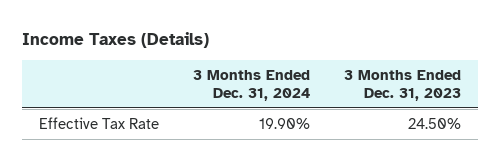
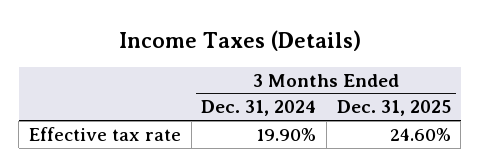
[344,69,462,102] 3 Months Ended Dec. 31, 2023 -> none
none -> [336,100,451,117] Dec. 31, 2025
[39,116,160,129] Effective Tax Rate -> [28,126,181,141] Effective tax rate

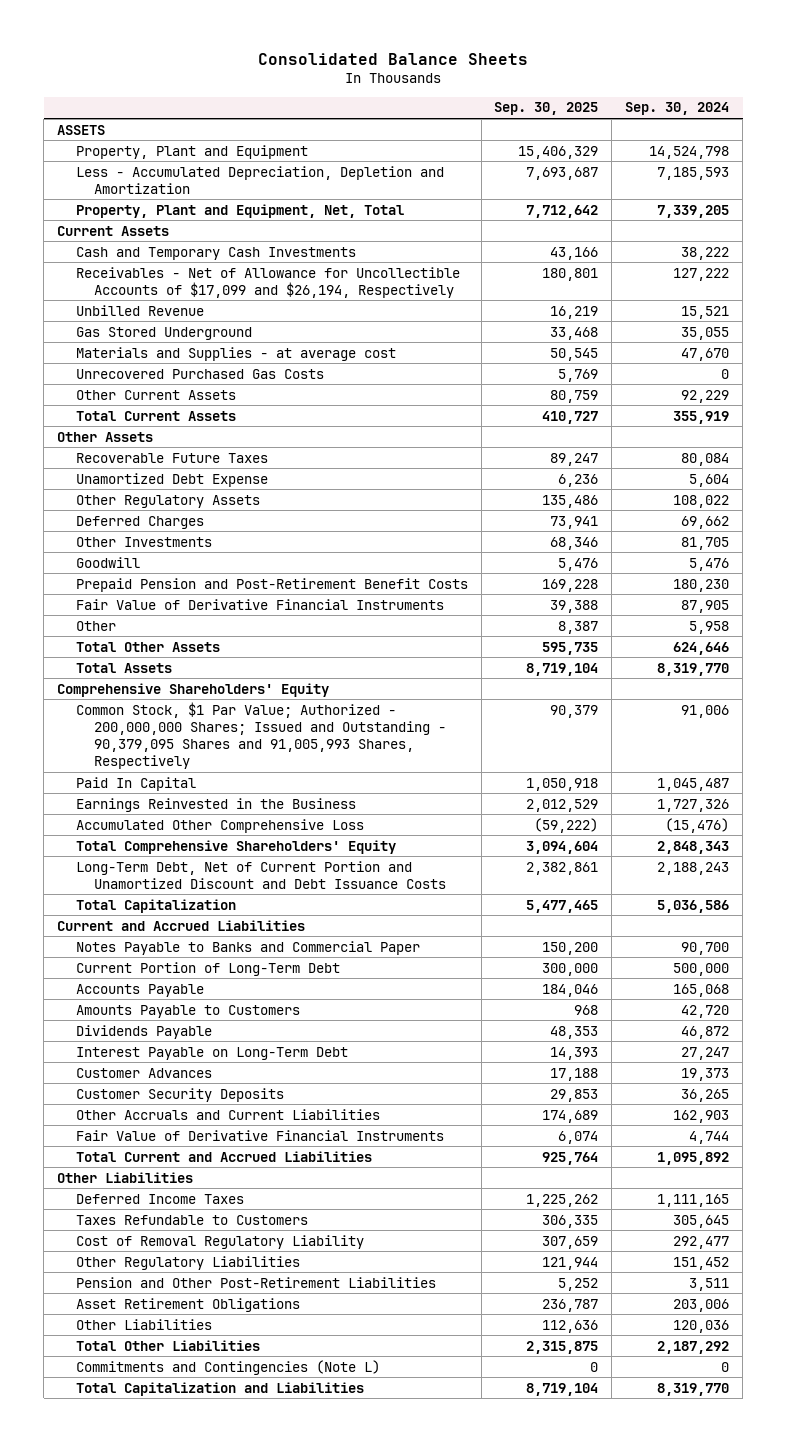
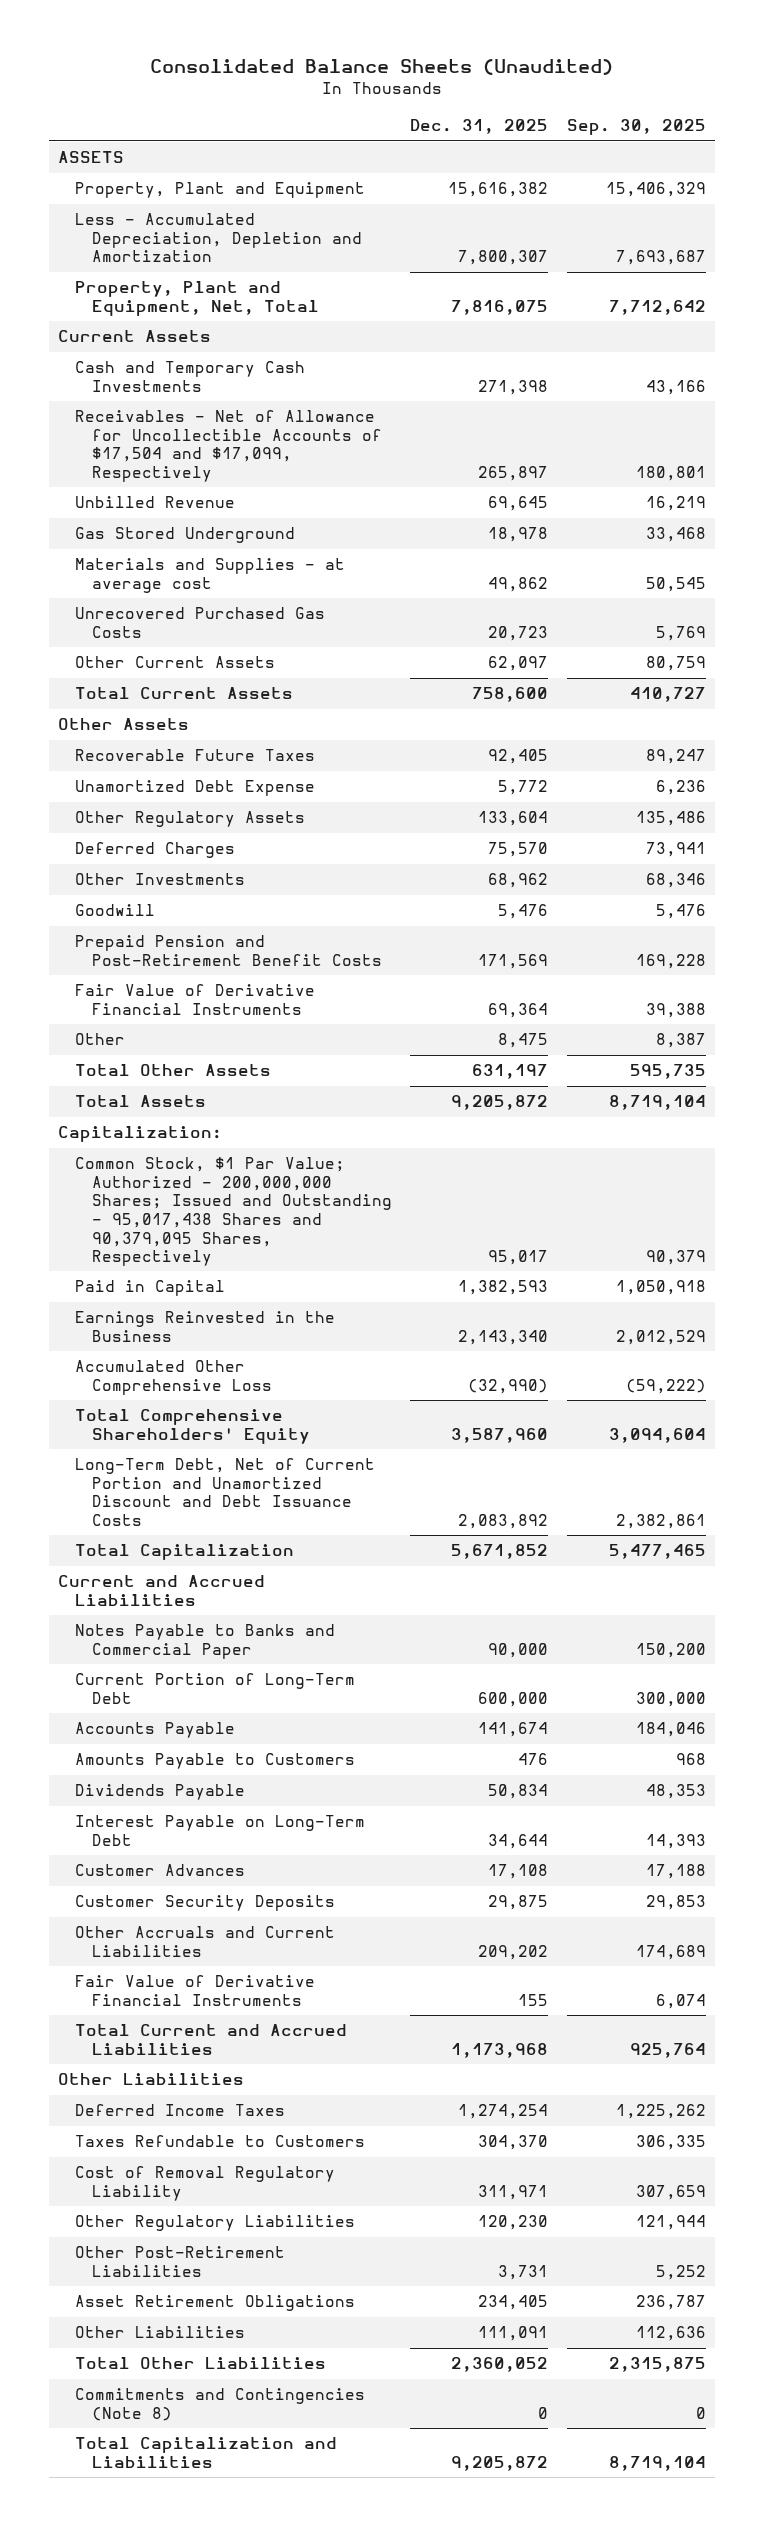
[258,52,529,65] Consolidated Balance Sheets -> [149,59,613,76] Consolidated Balance Sheets (Unaudited)
[625,102,730,116] Sep. 30, 2024 -> none
none -> [410,119,549,135] Dec. 31, 2025
[75,266,460,298] Receivables - Net of Allowance for Uncollectible Accounts of $17,099 and $26,194, Respectively -> [74,410,382,482] Receivables - Net of Allowance for Uncollectible Accounts of $17,504 and $17,099, Respectively
[57,682,330,697] Comprehensive Shareholders' Equity -> none
none -> [58,1126,223,1143] Capitalization:
[75,701,447,770] Common Stock, $1 Par Value; Authorized - 200,000,000 Shares; Issued and Outstanding - 90,379,095 Shares and 91,005,993 Shares, Respectively -> [74,1157,392,1267] Common Stock, $1 Par Value; Authorized - 200,000,000 Shares; Issued and Outstanding - 95,017,438 Shares and 90,379,095 Shares, Respectively
[75,776,196,791] Paid In Capital -> [74,1280,225,1297] Paid in Capital
[75,1276,436,1288] Pension and Other Post-Retirement Liabilities -> [74,2246,285,2277] Other Post-Retirement Liabilities
[75,1359,380,1375] Commitments and Contingencies (Note L) -> [74,2388,365,2421] Commitments and Contingencies (Note 8)

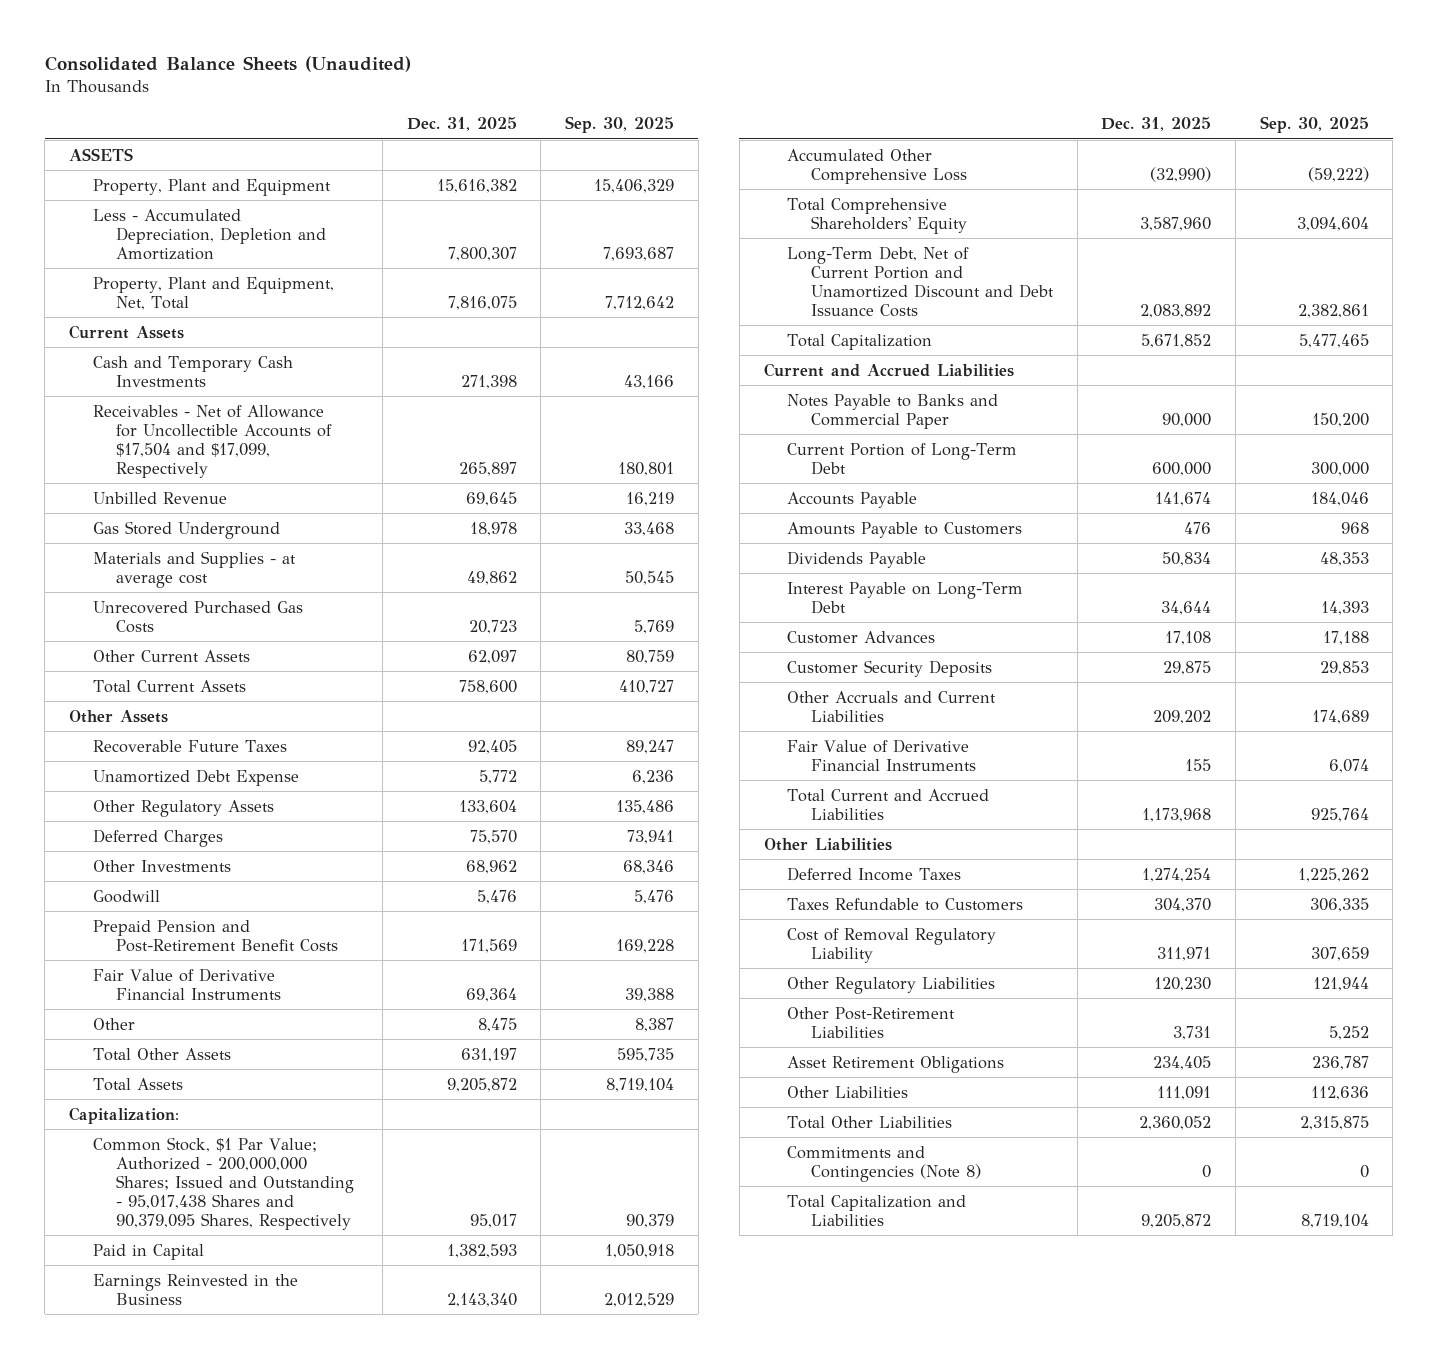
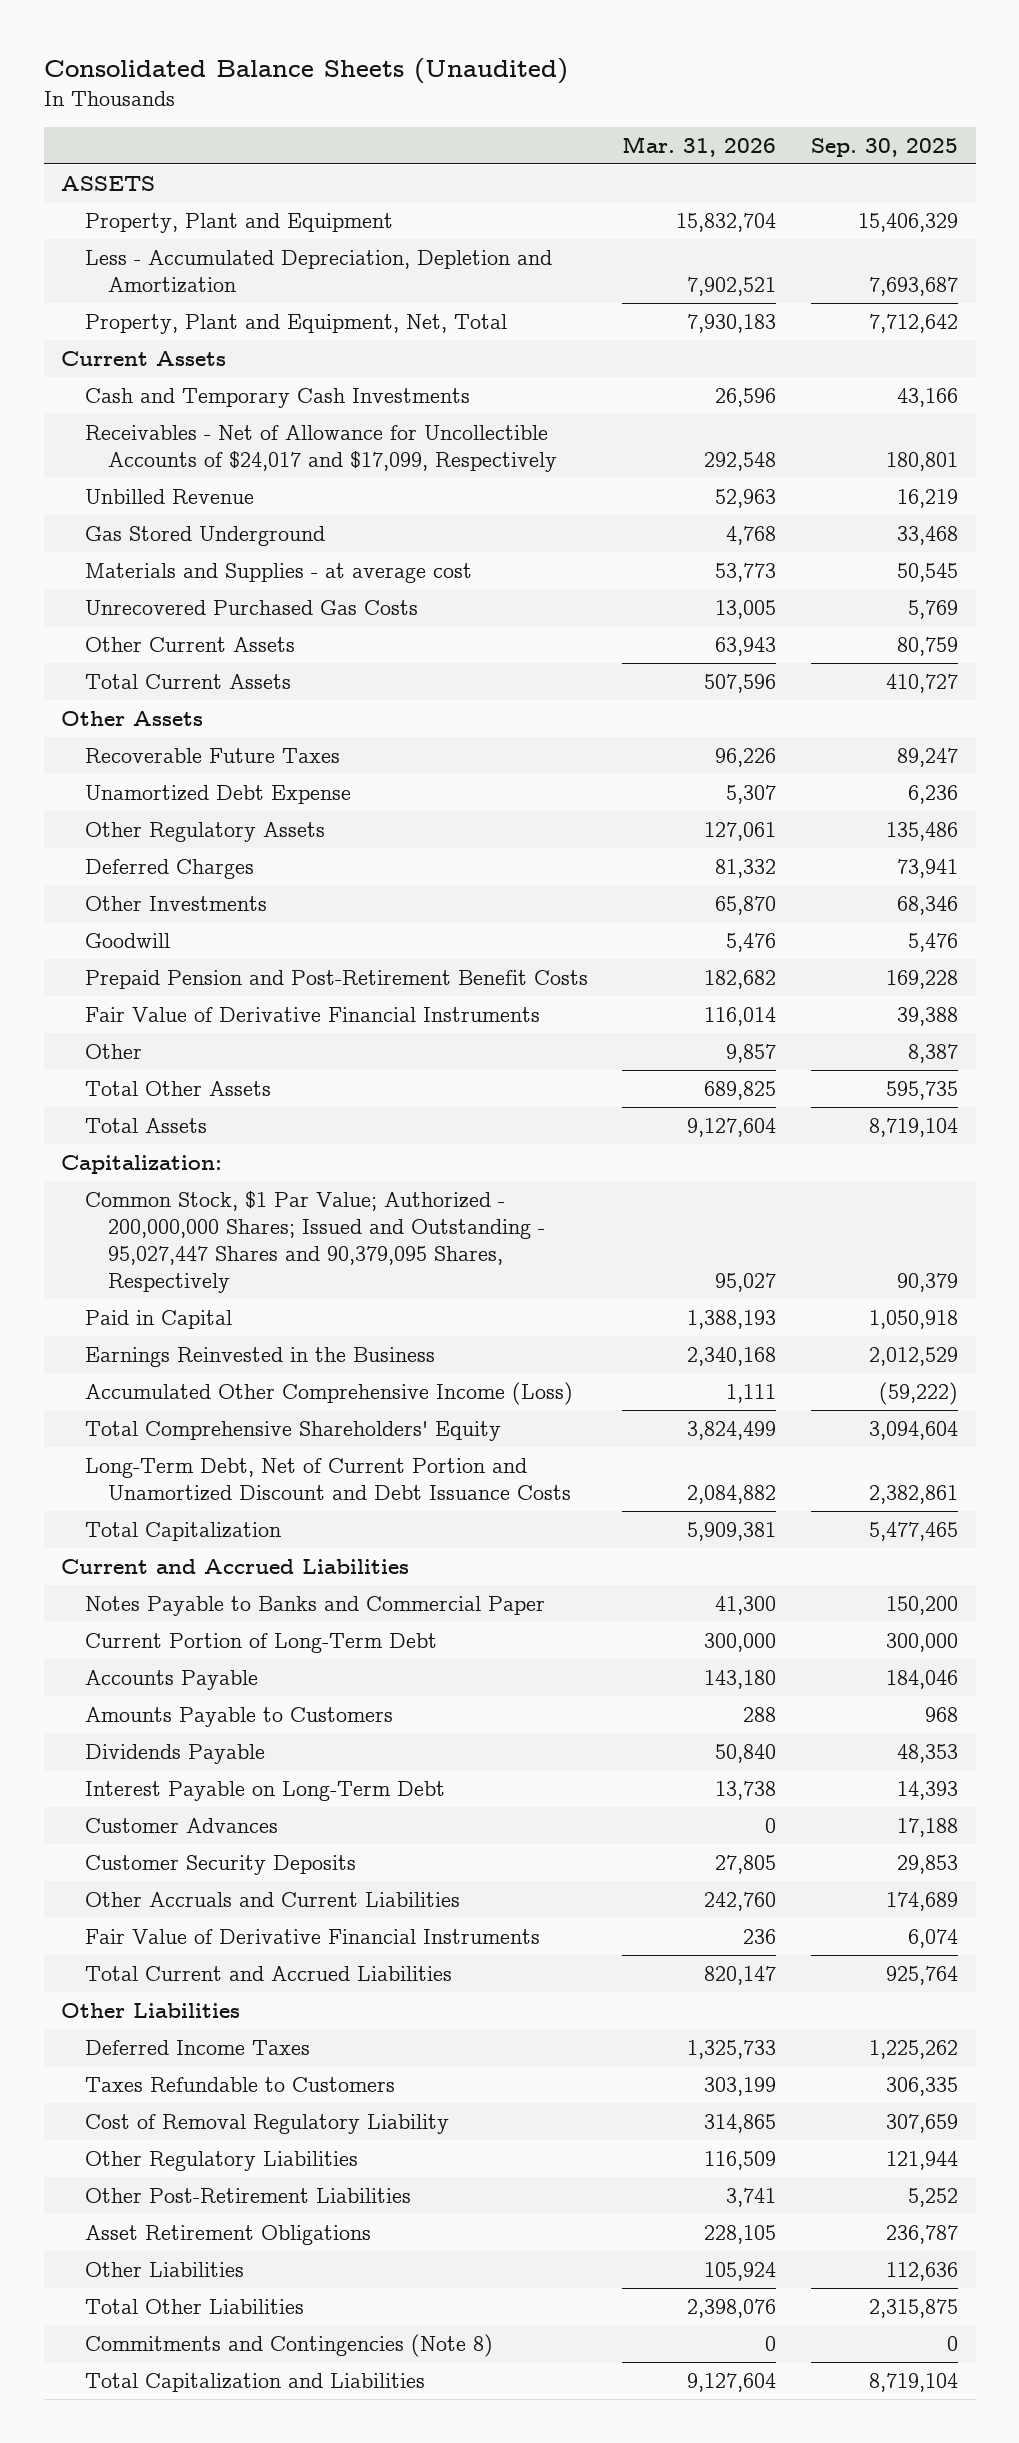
[406,117,517,132] Dec. 31, 2025 -> none
none -> [622,135,777,157] Mar. 31, 2026
[92,404,333,478] Receivables - Net of Allowance for Uncollectible Accounts of $17,504 and $17,099, Respectively -> [84,424,558,472] Receivables - Net of Allowance for Uncollectible Accounts of $24,017 and $17,099, Respectively
[92,1136,355,1230] Common Stock, $1 Par Value; Authorized - 200,000,000 Shares; Issued and Outstanding - 95,017,438 Shares and 90,379,095 Shares, Respectively -> [84,1190,546,1293] Common Stock, $1 Par Value; Authorized - 200,000,000 Shares; Issued and Outstanding - 95,027,447 Shares and 90,379,095 Shares, Respectively
[787,148,967,184] Accumulated Other Comprehensive Loss -> [84,1381,573,1405] Accumulated Other Comprehensive Income (Loss)

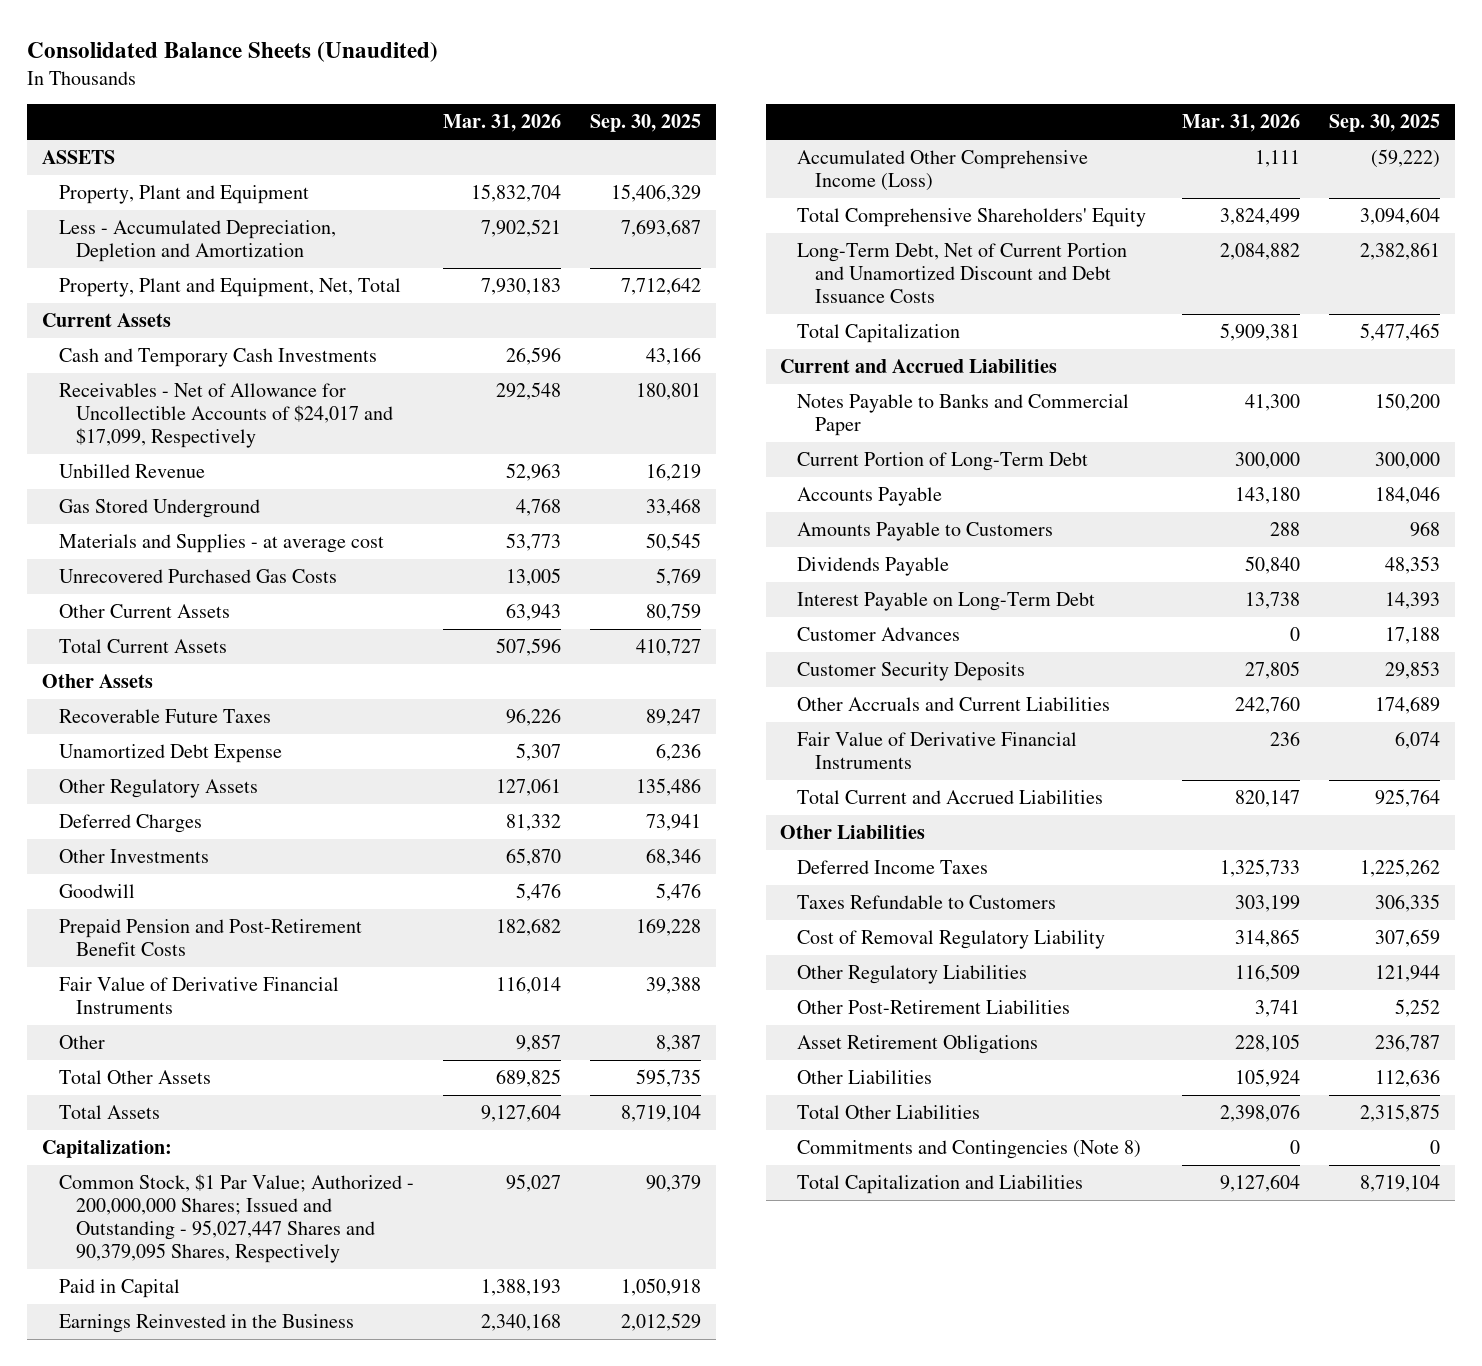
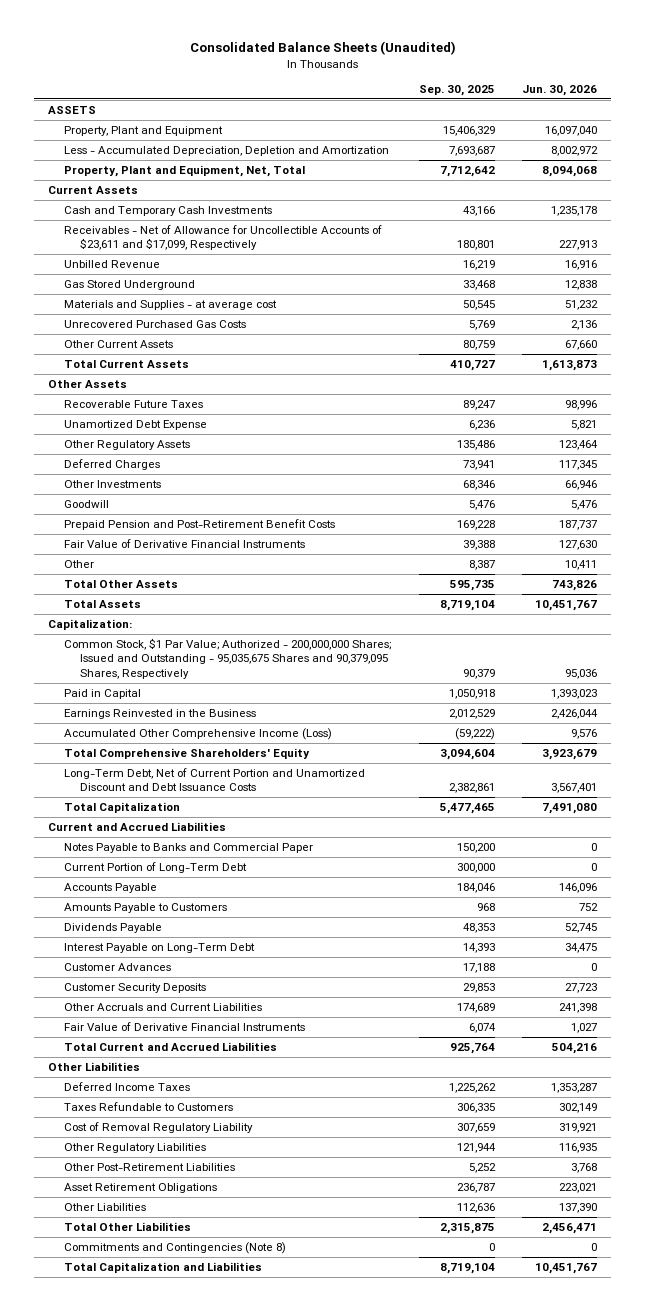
[443,114,562,133] Mar. 31, 2026 -> none
none -> [522,85,598,97] Jun. 30, 2026
[58,383,393,448] Receivables - Net of Allowance for Uncollectible Accounts of $24,017 and $17,099, Respectively -> [63,224,382,251] Receivables - Net of Allowance for Uncollectible Accounts of $23,611 and $17,099, Respectively
[58,1174,414,1263] Common Stock, $1 Par Value; Authorized - 200,000,000 Shares; Issued and Outstanding - 95,027,447 Shares and 90,379,095 Shares, Respectively -> [63,637,391,679] Common Stock, $1 Par Value; Authorized - 200,000,000 Shares; Issued and Outstanding - 95,035,675 Shares and 90,379,095 Shares, Respectively

